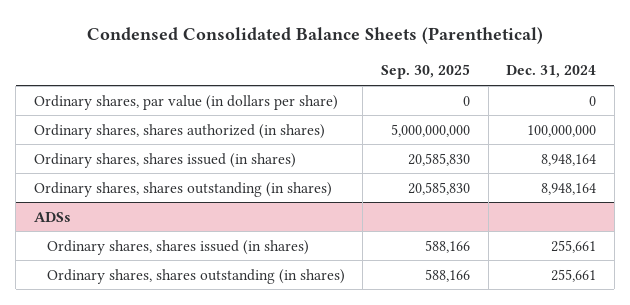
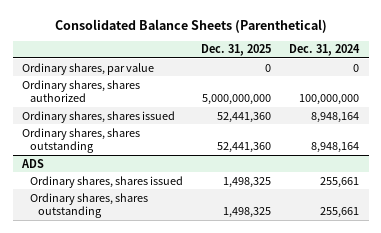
[87,27,544,45] Condensed Consolidated Balance Sheets (Parenthetical) -> [54,18,327,33] Consolidated Balance Sheets (Parenthetical)
[381,64,471,80] Sep. 30, 2025 -> none
none -> [201,44,272,57] Dec. 31, 2025
[33,94,338,110] Ordinary shares, par value (in dollars per share) -> [21,62,154,75] Ordinary shares, par value
[33,123,325,139] Ordinary shares, shares authorized (in shares) -> [21,79,140,103] Ordinary shares, shares authorized
[33,152,296,168] Ordinary shares, shares issued (in shares) -> [21,110,175,123] Ordinary shares, shares issued
[33,181,332,197] Ordinary shares, shares outstanding (in shares) -> [21,127,140,154] Ordinary shares, shares outstanding
[33,211,71,222] ADSs -> [20,158,44,168] ADS
[46,239,309,255] Ordinary shares, shares issued (in shares) -> [29,175,183,188] Ordinary shares, shares issued
[46,268,345,284] Ordinary shares, shares outstanding (in shares) -> [29,192,148,219] Ordinary shares, shares outstanding

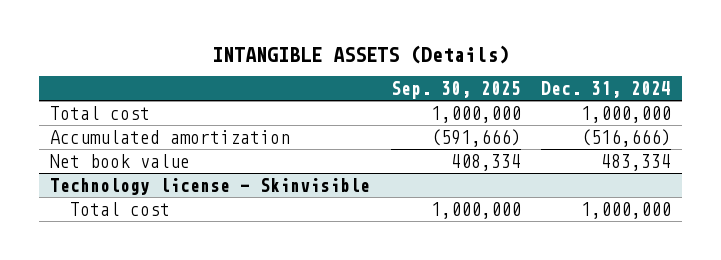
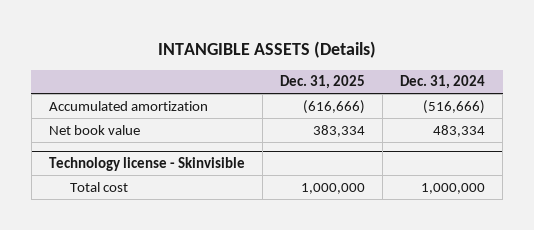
[390,80,521,99] Sep. 30, 2025 -> none
none -> [279,75,365,90] Dec. 31, 2025
[49,105,150,120] Total cost -> none

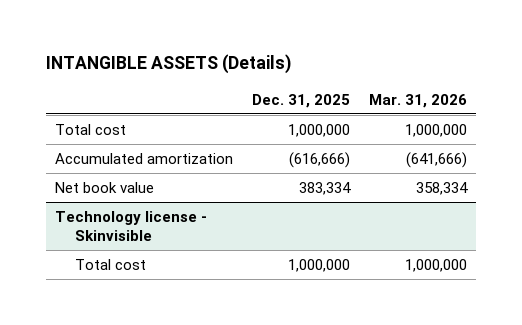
[400,75,486,90] Dec. 31, 2024 -> none
none -> [368,93,467,108] Mar. 31, 2026
none -> [55,124,127,136] Total cost

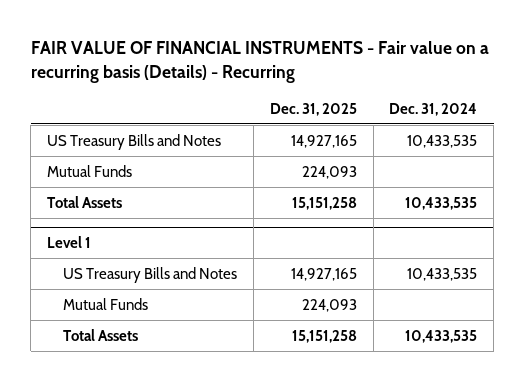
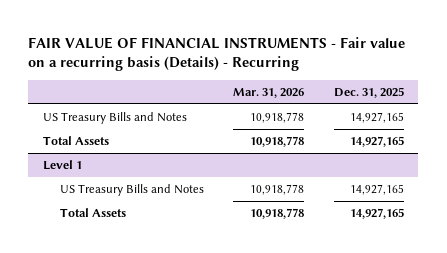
[389,102,478,116] Dec. 31, 2024 -> none
none -> [233,87,305,98] Mar. 31, 2026
[47,164,133,177] Mutual Funds -> none
[291,196,357,210] 15,151,258 -> [349,135,404,147] 14,927,165
[63,297,149,310] Mutual Funds -> none
[291,329,357,343] 15,151,258 -> [349,207,404,219] 14,927,165

